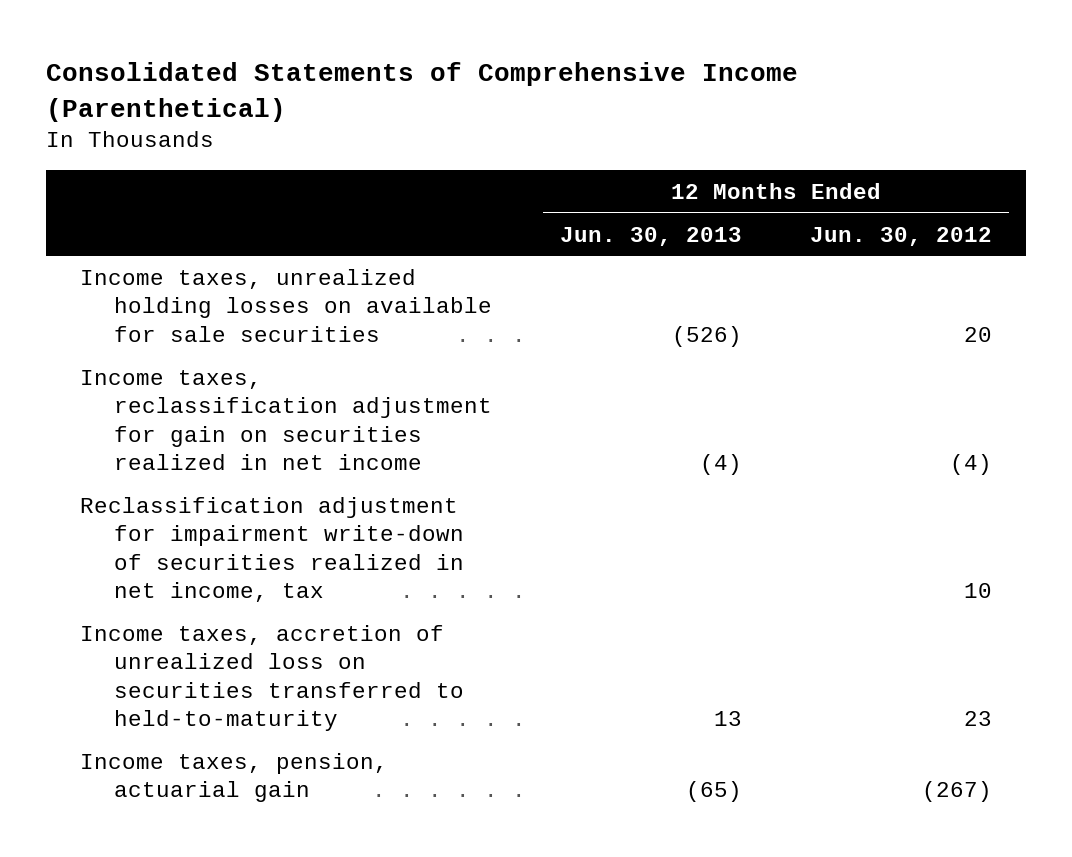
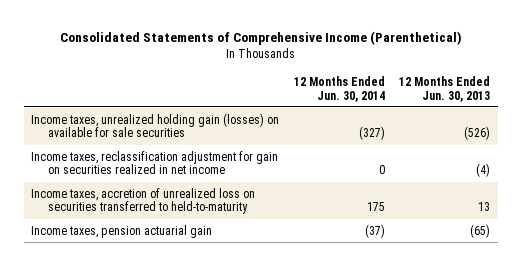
[810,226,993,246] Jun. 30, 2012 -> none
none -> [293,75,385,102] 12 Months Ended Jun. 30, 2014
[80,268,493,342] Income taxes, unrealized holding losses on available for sale securities -> [31,112,280,138] Income taxes, unrealized holding gain (losses) on available for sale securities
[80,496,465,603] Reclassification adjustment for impairment write-down of securities realized in net income, tax -> none
[80,752,389,803] Income taxes, pension, actuarial gain -> [31,224,213,238] Income taxes, pension actuarial gain

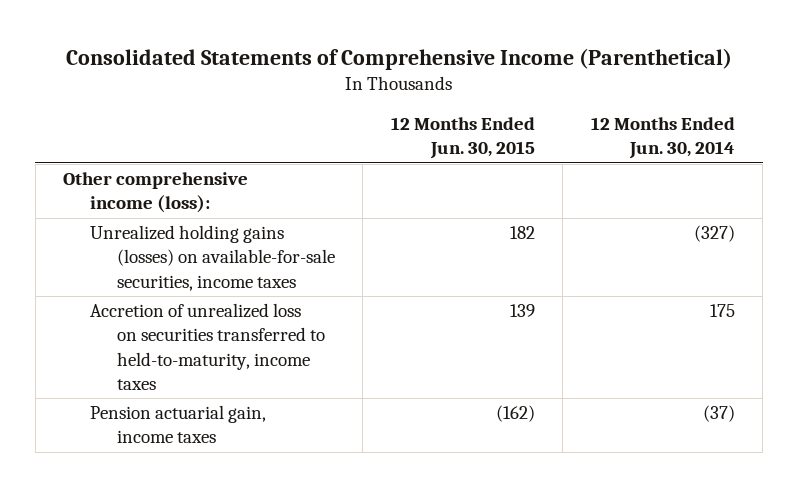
[399,75,491,102] 12 Months Ended Jun. 30, 2013 -> none
none -> [390,116,535,160] 12 Months Ended Jun. 30, 2015
[31,150,279,175] Income taxes, reclassification adjustment for gain on securities realized in net income -> none
none -> [63,172,249,214] Other comprehensive income (loss):
[31,112,280,138] Income taxes, unrealized holding gain (losses) on available for sale securities -> [89,225,335,291] Unrealized holding gains (losses) on available-for-sale securities, income taxes
[31,187,256,215] Income taxes, accretion of unrealized loss on securities transferred to held-to-maturity -> [89,303,325,391] Accretion of unrealized loss on securities transferred to held-to-maturity, income taxes
[31,224,213,238] Income taxes, pension actuarial gain -> [89,405,266,444] Pension actuarial gain, income taxes

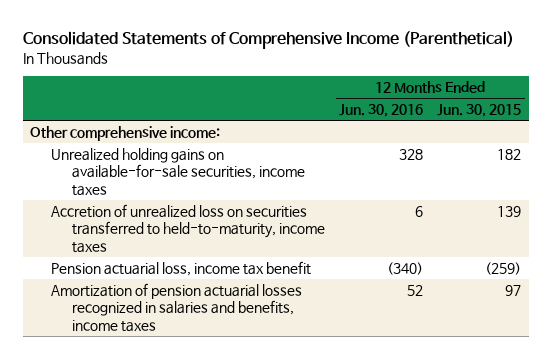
[590,116,735,160] 12 Months Ended Jun. 30, 2014 -> none
none -> [339,104,424,118] Jun. 30, 2016
[63,172,249,214] Other comprehensive income (loss): -> [30,125,221,141] Other comprehensive income:
[89,225,335,291] Unrealized holding gains (losses) on available-for-sale securities, income taxes -> [51,147,305,196] Unrealized holding gains on available-for-sale securities, income taxes
[89,405,266,444] Pension actuarial gain, income taxes -> [51,260,312,276] Pension actuarial loss, income tax benefit
[495,405,535,423] (162) -> [485,261,522,275] (259)
none -> [51,282,303,332] Amortization of pension actuarial losses recognized in salaries and benefits, income taxes

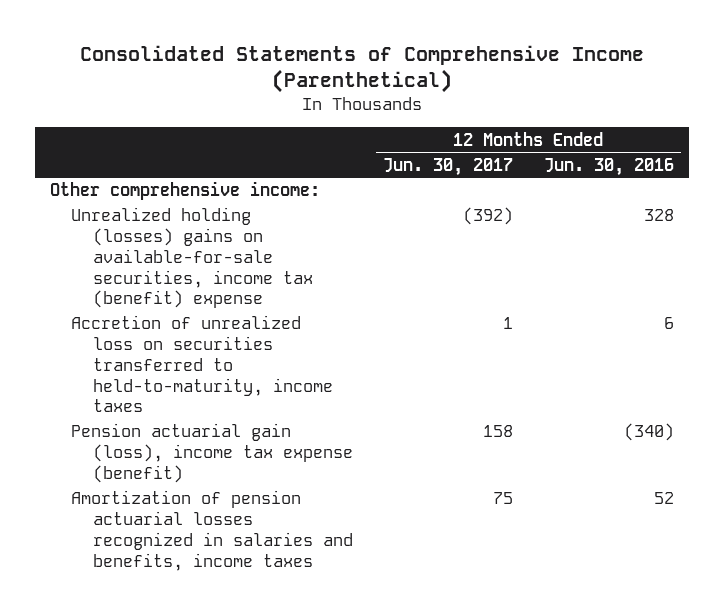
[437,104,522,118] Jun. 30, 2015 -> none
none -> [383,157,514,176] Jun. 30, 2017
[51,147,305,196] Unrealized holding gains on available-for-sale securities, income taxes -> [71,207,313,309] Unrealized holding (losses) gains on available-for-sale securities, income tax (benefit) expense
[51,260,312,276] Pension actuarial loss, income tax benefit -> [71,423,353,483] Pension actuarial gain (loss), income tax expense (benefit)

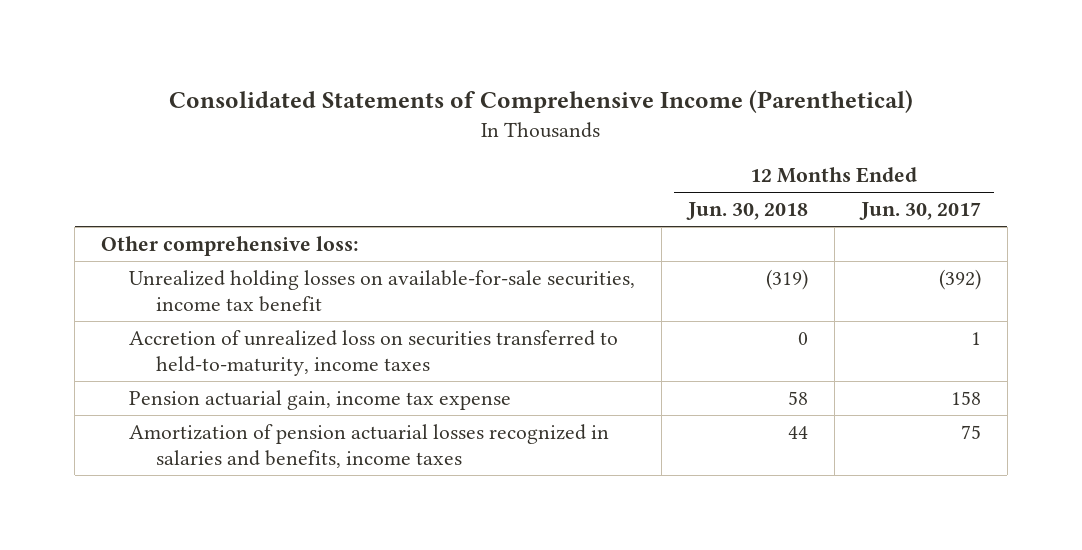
[543,157,674,176] Jun. 30, 2016 -> none
none -> [685,202,808,221] Jun. 30, 2018
[49,181,320,201] Other comprehensive income: -> [101,235,360,256] Other comprehensive loss:
[71,207,313,309] Unrealized holding (losses) gains on available-for-sale securities, income tax (benefit) expense -> [128,269,635,312] Unrealized holding losses on available-for-sale securities, income tax benefit
[71,423,353,483] Pension actuarial gain (loss), income tax expense (benefit) -> [128,389,511,410] Pension actuarial gain, income tax expense

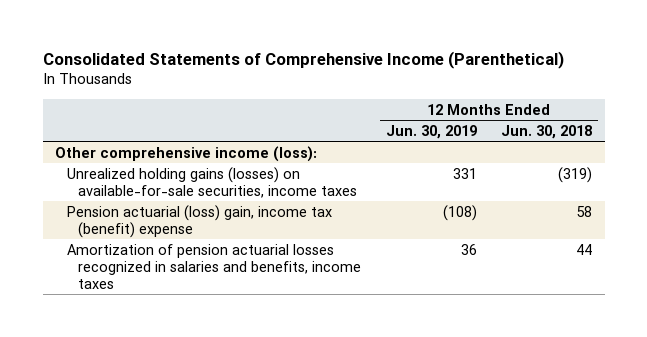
[858,202,981,221] Jun. 30, 2017 -> none
none -> [385,124,477,139] Jun. 30, 2019
[128,329,618,376] Accretion of unrealized loss on securities transferred to held-to-maturity, income taxes -> none
[101,235,360,256] Other comprehensive loss: -> [54,145,317,162] Other comprehensive income (loss):
[128,269,635,312] Unrealized holding losses on available-for-sale securities, income tax benefit -> [66,166,358,198] Unrealized holding gains (losses) on available-for-sale securities, income taxes
[128,389,511,410] Pension actuarial gain, income tax expense -> [66,204,332,238] Pension actuarial (loss) gain, income tax (benefit) expense

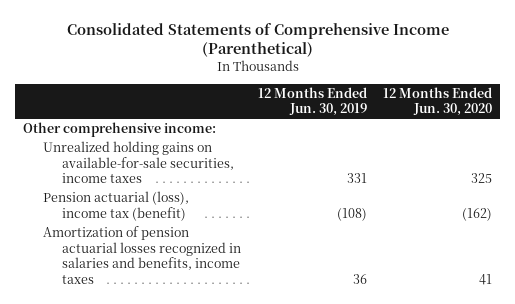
[501,124,593,139] Jun. 30, 2018 -> none
none -> [383,86,493,117] 12 Months Ended Jun. 30, 2020
[54,145,317,162] Other comprehensive income (loss): -> [23,122,217,138] Other comprehensive income:
[66,166,358,198] Unrealized holding gains (losses) on available-for-sale securities, income taxes -> [42,141,235,184] Unrealized holding gains on available-for-sale securities, income taxes
[66,204,332,238] Pension actuarial (loss) gain, income tax (benefit) expense -> [42,191,189,221] Pension actuarial (loss), income tax (benefit)

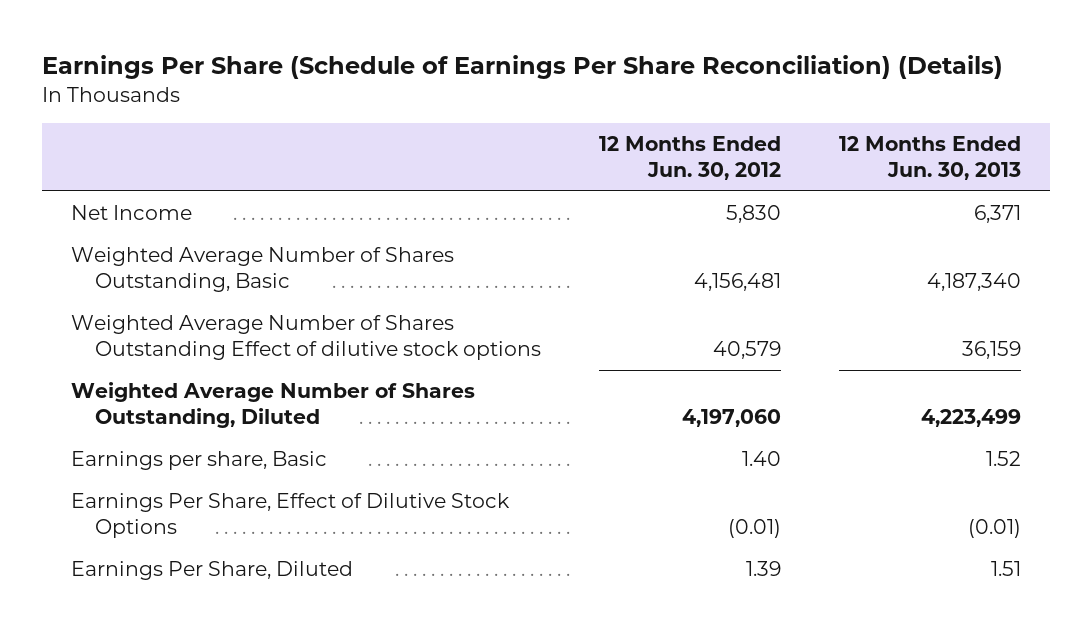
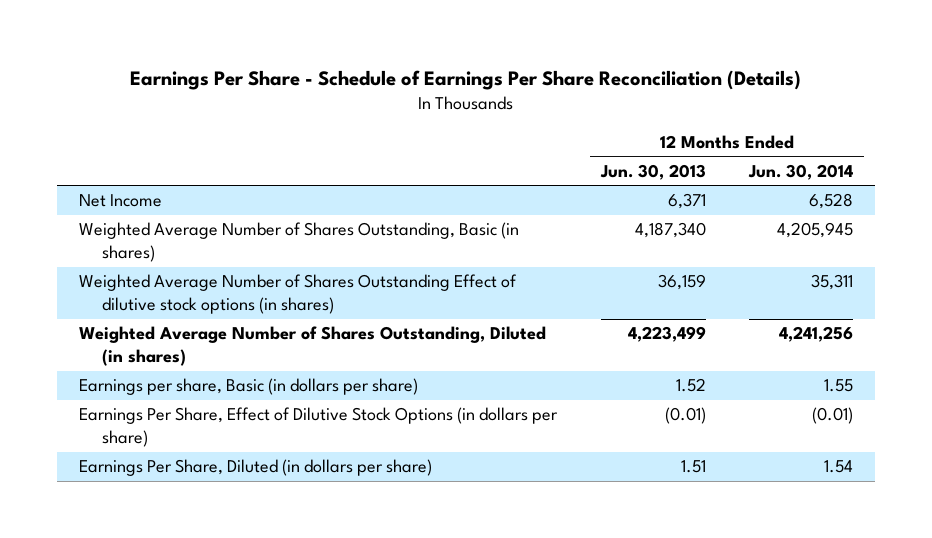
[42,55,1004,80] Earnings Per Share (Schedule of Earnings Per Share Reconciliation) (Details) -> [130,70,802,91] Earnings Per Share - Schedule of Earnings Per Share Reconciliation (Details)
[599,136,782,181] 12 Months Ended Jun. 30, 2012 -> none
none -> [748,163,854,180] Jun. 30, 2014
[71,247,455,293] Weighted Average Number of Shares Outstanding, Basic -> [78,222,519,263] Weighted Average Number of Shares Outstanding, Basic (in shares)
[71,315,542,361] Weighted Average Number of Shares Outstanding Effect of dilutive stock options -> [78,274,517,315] Weighted Average Number of Shares Outstanding Effect of dilutive stock options (in shares)
[71,382,476,429] Weighted Average Number of Shares Outstanding, Diluted -> [78,326,546,367] Weighted Average Number of Shares Outstanding, Diluted (in shares)
[71,451,328,471] Earnings per share, Basic -> [78,378,418,396] Earnings per share, Basic (in dollars per share)
[71,493,511,539] Earnings Per Share, Effect of Dilutive Stock Options -> [78,407,558,448] Earnings Per Share, Effect of Dilutive Stock Options (in dollars per share)
[71,561,354,581] Earnings Per Share, Diluted -> [78,459,432,477] Earnings Per Share, Diluted (in dollars per share)

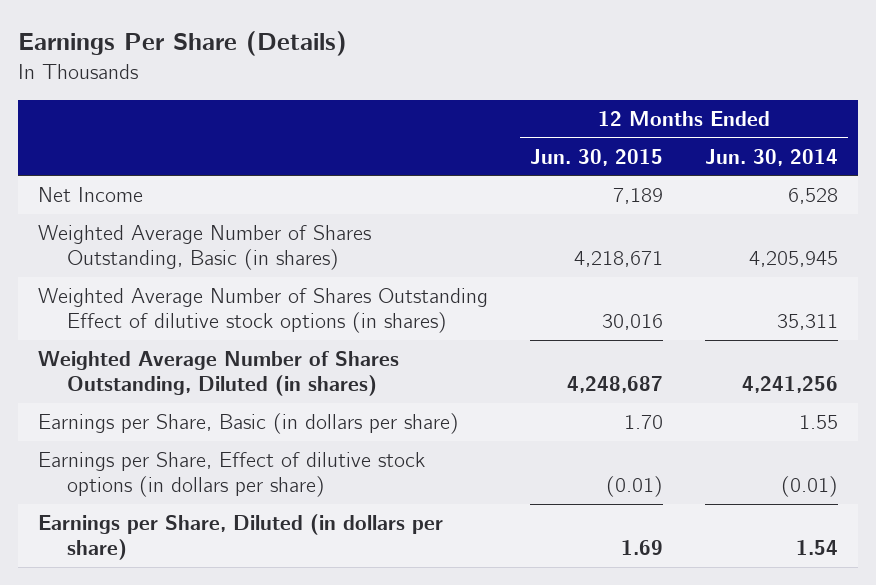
[130,70,802,91] Earnings Per Share - Schedule of Earnings Per Share Reconciliation (Details) -> [17,31,347,57] Earnings Per Share (Details)
[599,163,706,180] Jun. 30, 2013 -> none
none -> [529,148,663,166] Jun. 30, 2015
[78,378,418,396] Earnings per share, Basic (in dollars per share) -> [38,413,460,435] Earnings per Share, Basic (in dollars per share)
[78,407,558,448] Earnings Per Share, Effect of Dilutive Stock Options (in dollars per share) -> [38,452,426,498] Earnings per Share, Effect of dilutive stock options (in dollars per share)
[78,459,432,477] Earnings Per Share, Diluted (in dollars per share) -> [38,514,444,561] Earnings per Share, Diluted (in dollars per share)

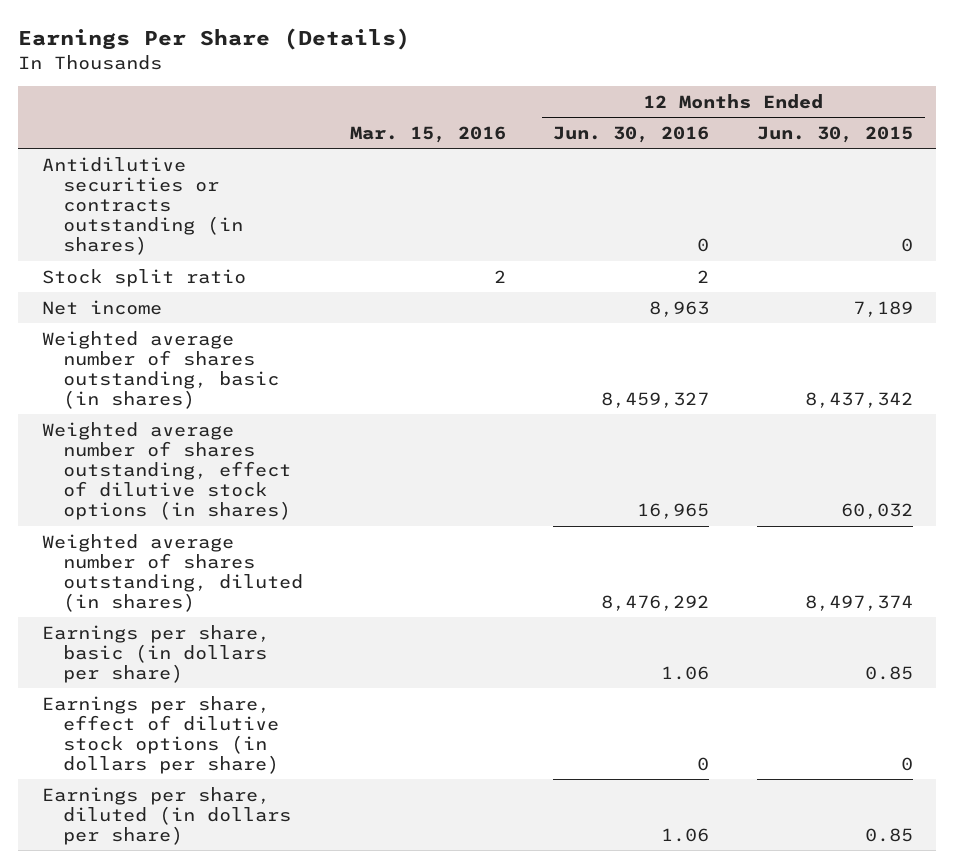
[704,148,838,166] Jun. 30, 2014 -> none
none -> [350,125,507,143] Mar. 15, 2016
none -> [553,125,710,143] Jun. 30, 2016
none -> [41,156,243,256] Antidilutive securities or contracts outstanding (in shares)
none -> [41,268,246,287] Stock split ratio
[38,187,144,203] Net Income -> [41,299,162,315] Net income
[38,225,372,271] Weighted Average Number of Shares Outstanding, Basic (in shares) -> [41,330,279,410] Weighted average number of shares outstanding, basic (in shares)
[573,251,663,268] 4,218,671 -> [804,392,913,409] 8,437,342
[38,288,489,334] Weighted Average Number of Shares Outstanding Effect of dilutive stock options (in shares) -> [41,421,291,521] Weighted average number of shares outstanding, effect of dilutive stock options (in shares)
[601,314,663,331] 30,016 -> [840,503,913,520] 60,032
[38,351,400,397] Weighted Average Number of Shares Outstanding, Diluted (in shares) -> [41,533,303,613] Weighted average number of shares outstanding, diluted (in shares)
[566,376,663,394] 4,248,687 -> [804,595,913,612] 8,497,374
[38,413,460,435] Earnings per Share, Basic (in dollars per share) -> [41,624,270,683] Earnings per share, basic (in dollars per share)
[623,415,663,430] 1.70 -> [864,665,913,680] 0.85
[38,452,426,498] Earnings per Share, Effect of dilutive stock options (in dollars per share) -> [41,695,279,775] Earnings per share, effect of dilutive stock options (in dollars per share)
[605,476,663,498] (0.01) -> [900,757,913,772] 0
[38,514,444,561] Earnings per Share, Diluted (in dollars per share) -> [41,786,291,845] Earnings per share, diluted (in dollars per share)
[620,540,663,556] 1.69 -> [864,827,913,842] 0.85

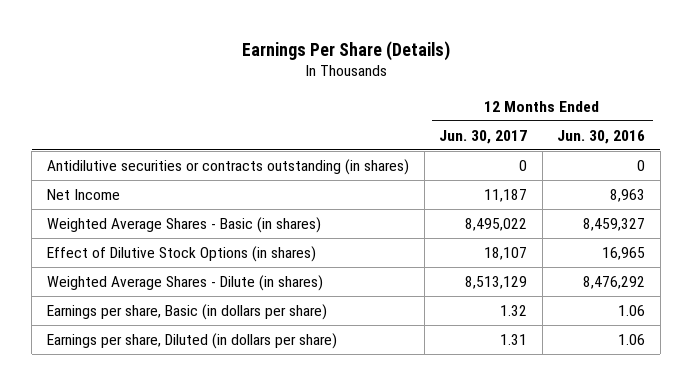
[350,125,507,143] Mar. 15, 2016 -> none
[756,125,913,143] Jun. 30, 2015 -> none
none -> [439,129,528,144] Jun. 30, 2017
[41,268,246,287] Stock split ratio -> none
[41,695,279,775] Earnings per share, effect of dilutive stock options (in dollars per share) -> none
[41,299,162,315] Net income -> [47,188,121,200] Net Income
[41,330,279,410] Weighted average number of shares outstanding, basic (in shares) -> [47,216,322,233] Weighted Average Shares - Basic (in shares)
[41,421,291,521] Weighted average number of shares outstanding, effect of dilutive stock options (in shares) -> [47,245,317,262] Effect of Dilutive Stock Options (in shares)
[41,533,303,613] Weighted average number of shares outstanding, diluted (in shares) -> [47,274,324,291] Weighted Average Shares - Dilute (in shares)
[41,624,270,683] Earnings per share, basic (in dollars per share) -> [47,303,328,320] Earnings per share, Basic (in dollars per share)
[41,786,291,845] Earnings per share, diluted (in dollars per share) -> [47,332,338,349] Earnings per share, Diluted (in dollars per share)

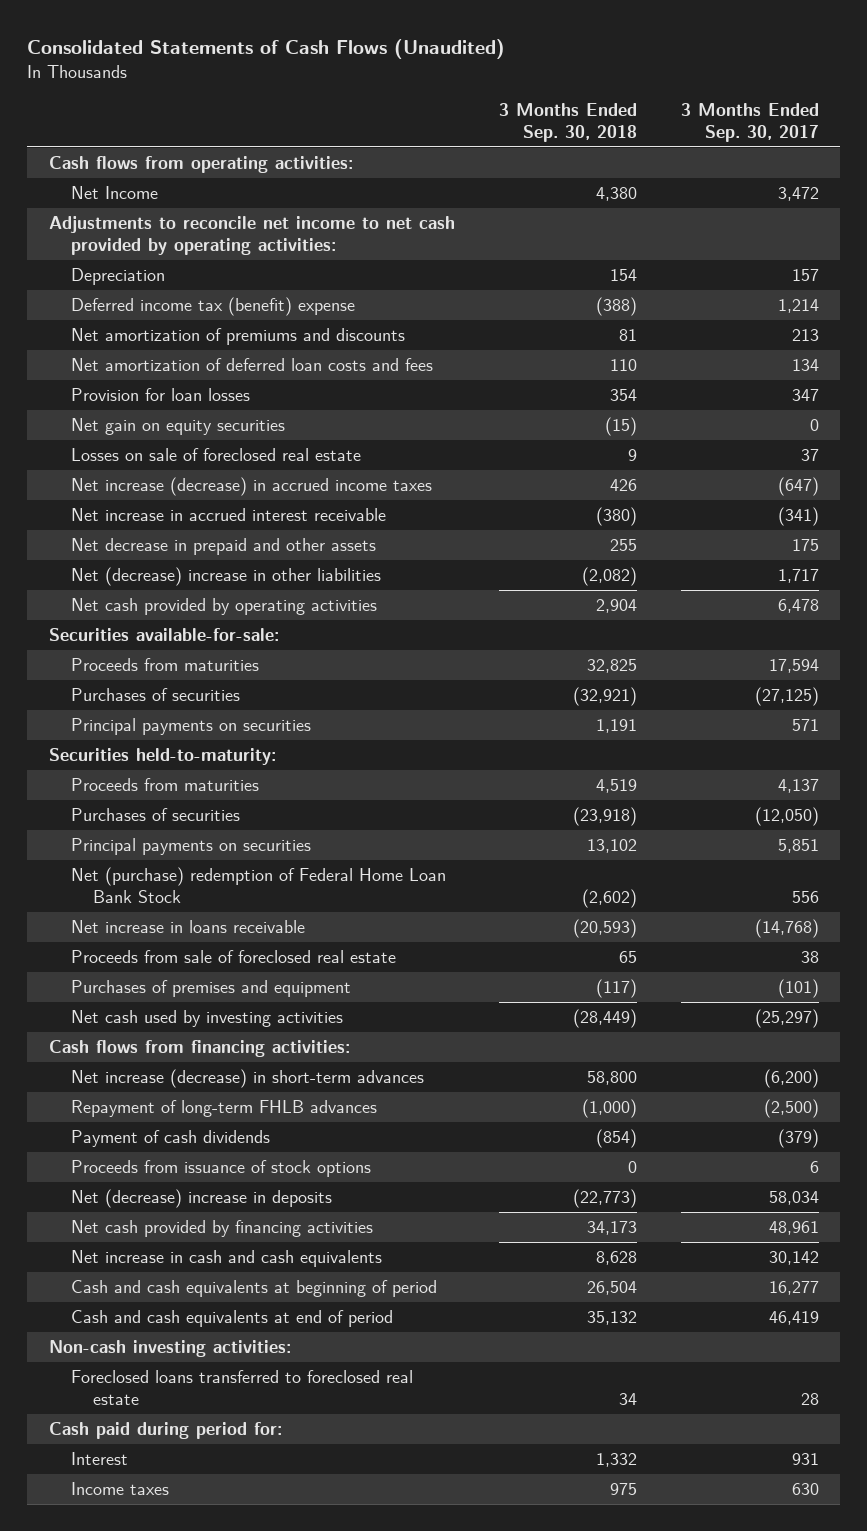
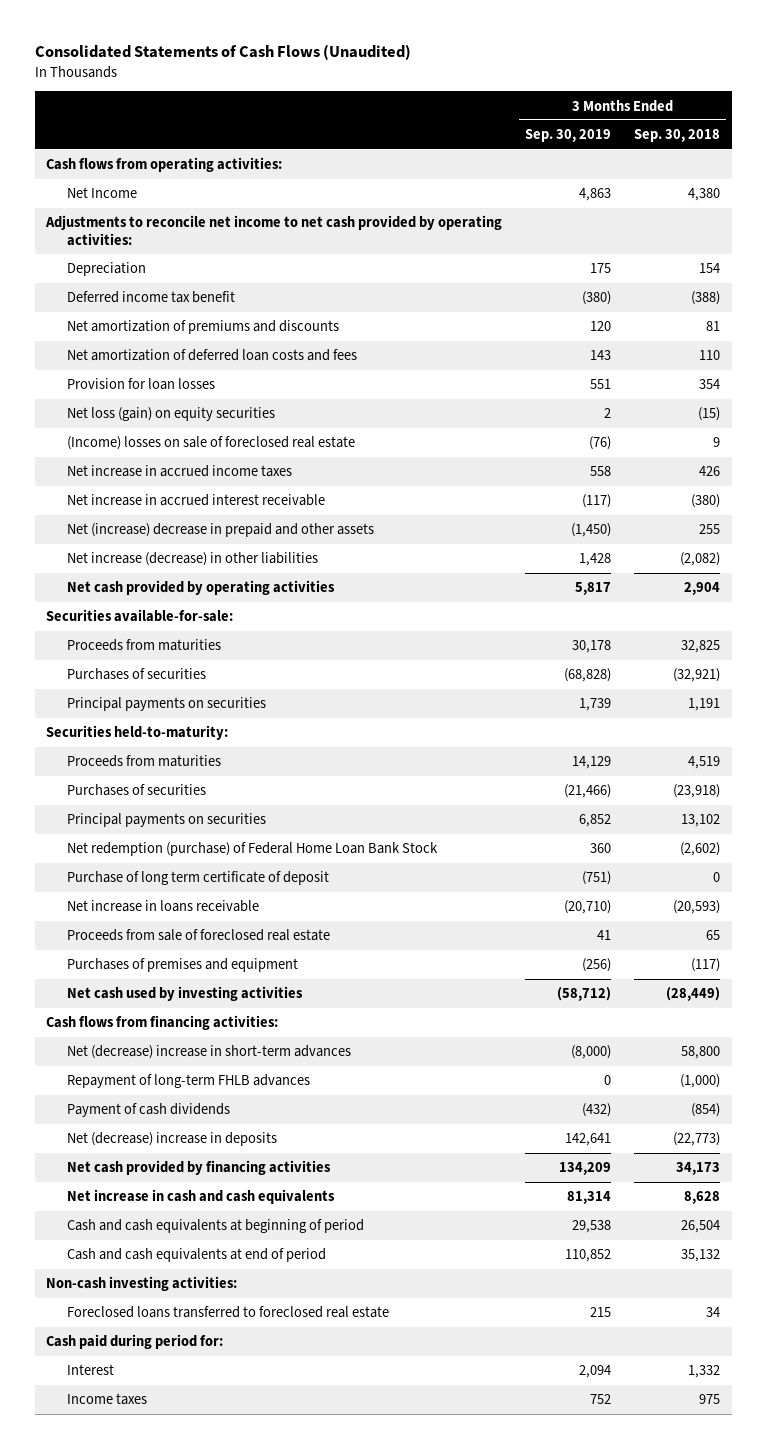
[680,103,819,142] 3 Months Ended Sep. 30, 2017 -> none
none -> [525,129,612,143] Sep. 30, 2019
[70,297,355,317] Deferred income tax (benefit) expense -> [67,291,236,304] Deferred income tax benefit
[70,418,285,436] Net gain on equity securities -> [67,407,276,422] Net loss (gain) on equity securities
[70,448,361,462] Losses on sale of foreclosed real estate -> [67,436,356,451] (Income) losses on sale of foreclosed real estate
[70,477,432,497] Net increase (decrease) in accrued income taxes -> [67,465,293,478] Net increase in accrued income taxes
[70,538,376,556] Net decrease in prepaid and other assets -> [67,523,375,538] Net (increase) decrease in prepaid and other assets
[70,567,381,587] Net (decrease) increase in other liabilities -> [67,552,319,567] Net increase (decrease) in other liabilities
[70,867,446,903] Net (purchase) redemption of Federal Home Loan Bank Stock -> [67,842,439,857] Net redemption (purchase) of Federal Home Loan Bank Stock
none -> [67,871,330,886] Purchase of long term certificate of deposit
[70,1069,424,1089] Net increase (decrease) in short-term advances -> [67,1045,352,1060] Net (decrease) increase in short-term advances
[70,1160,371,1178] Proceeds from issuance of stock options -> none

